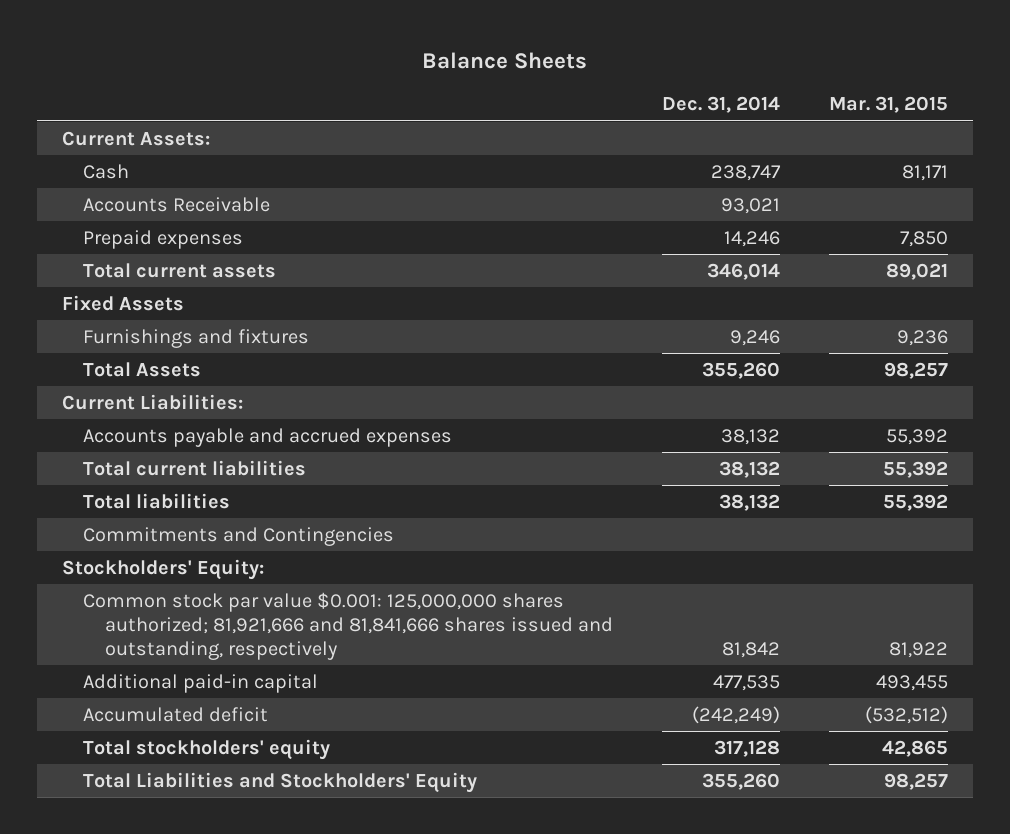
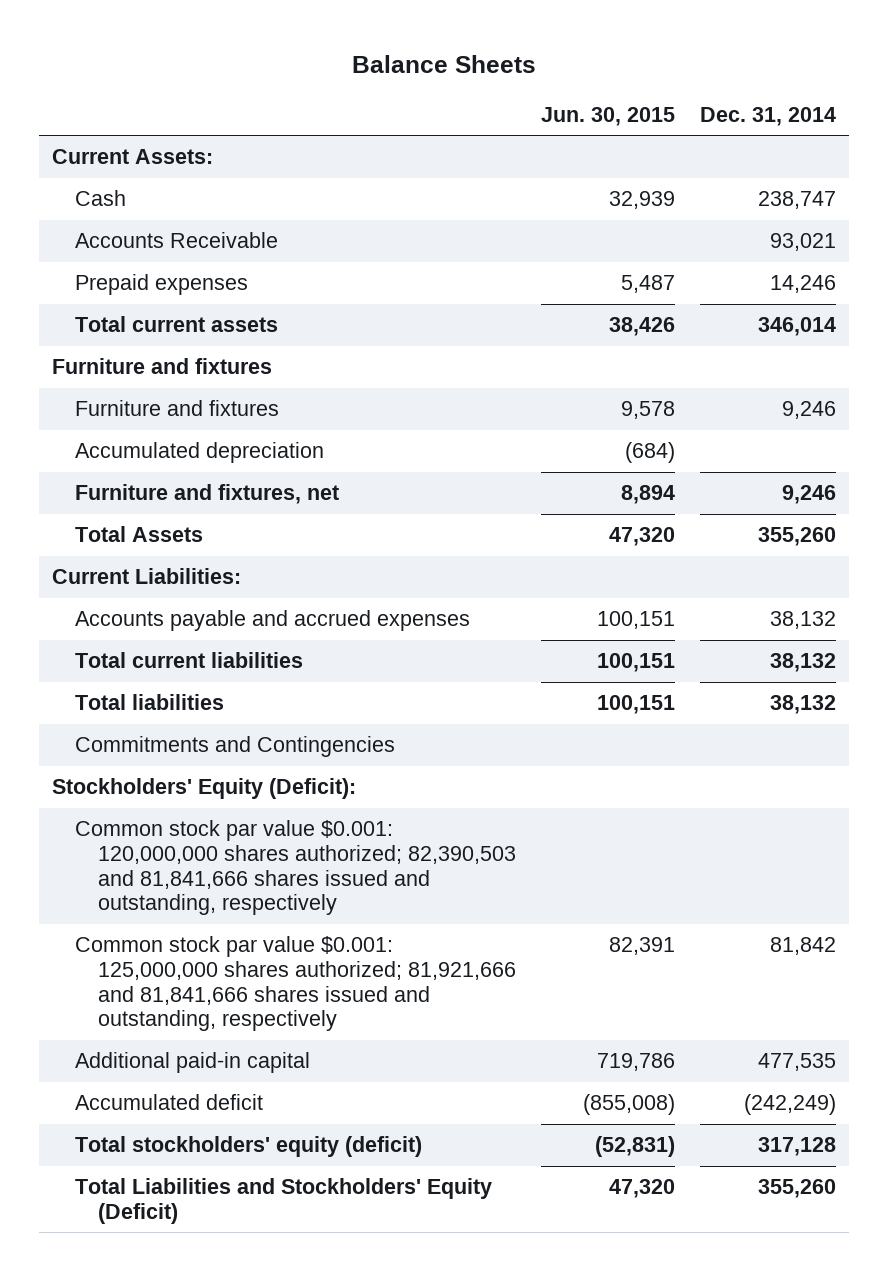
[829,96,949,114] Mar. 31, 2015 -> none
none -> [541,107,676,127] Jun. 30, 2015
[62,294,185,311] Fixed Assets -> [52,358,273,375] Furniture and fixtures
none -> [75,400,280,417] Furniture and fixtures
none -> [75,442,325,464] Accumulated depreciation
[83,328,310,348] Furnishings and fixtures -> [75,484,340,505] Furniture and fixtures, net
[62,558,265,580] Stockholders' Equity: -> [52,778,357,800] Stockholders' Equity (Deficit):
none -> [75,820,517,916] Common stock par value $0.001: 120,000,000 shares authorized; 82,390,503 and 81,841,666 shares issued and outstanding, respectively
[83,738,331,760] Total stockholders' equity -> [75,1136,423,1158] Total stockholders' equity (deficit)
[83,771,478,793] Total Liabilities and Stockholders' Equity -> [75,1178,493,1224] Total Liabilities and Stockholders' Equity (Deficit)

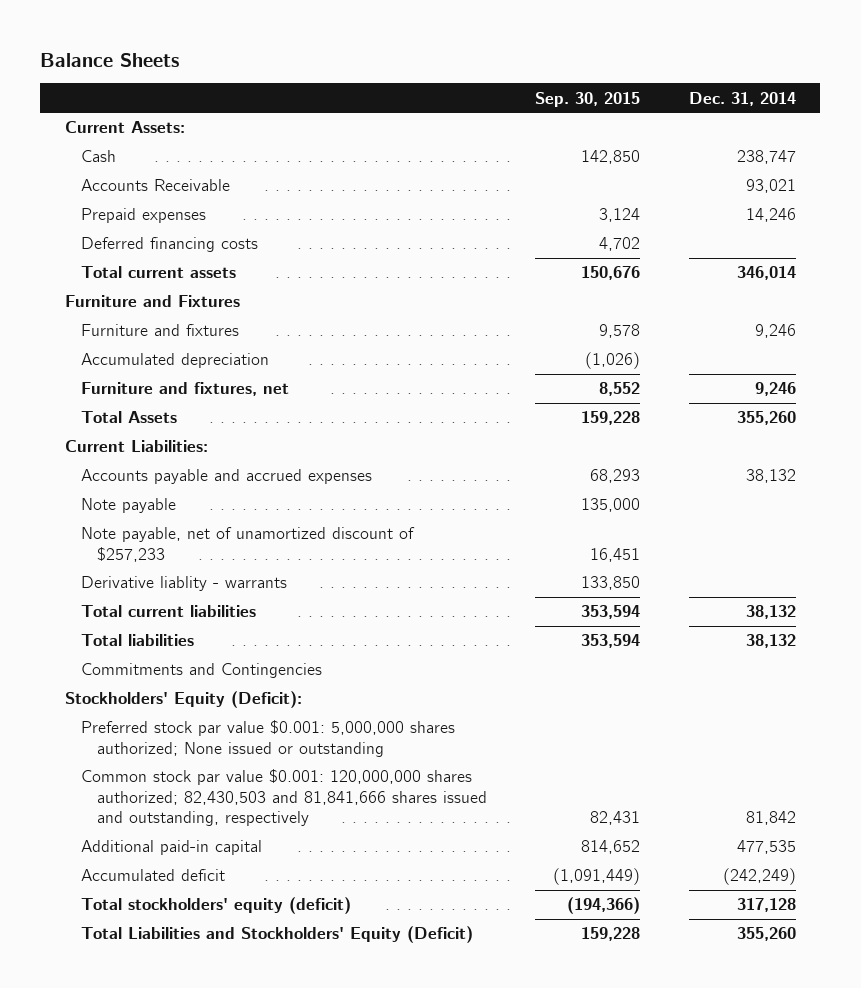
[541,107,676,127] Jun. 30, 2015 -> none
none -> [535,91,641,107] Sep. 30, 2015
none -> [80,237,258,253] Deferred financing costs
[52,358,273,375] Furniture and fixtures -> [64,295,240,308] Furniture and Fixtures
none -> [80,498,176,514] Note payable
none -> [80,527,415,562] Note payable, net of unamortized discount of $257,233
none -> [80,576,287,592] Derivative liablity - warrants
[75,820,517,916] Common stock par value $0.001: 120,000,000 shares authorized; 82,390,503 and 81,841,666 shares issued and outstanding, respectively -> [80,720,455,757] Preferred stock par value $0.001: 5,000,000 shares authorized; None issued or outstanding
[75,936,517,1032] Common stock par value $0.001: 125,000,000 shares authorized; 81,921,666 and 81,841,666 shares issued and outstanding, respectively -> [80,769,487,827] Common stock par value $0.001: 120,000,000 shares authorized; 82,430,503 and 81,841,666 shares issued and outstanding, respectively

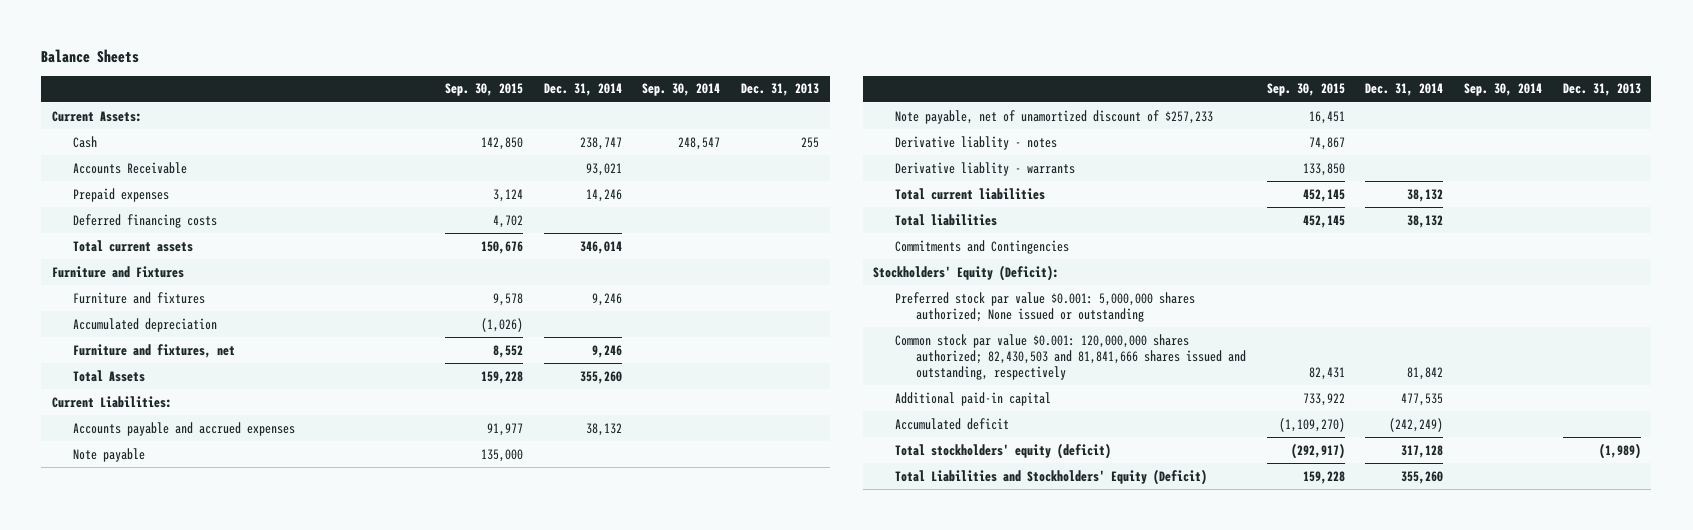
none -> [642,83,721,97] Sep. 30, 2014
none -> [741,83,820,97] Dec. 31, 2013
[590,469,641,484] 68,293 -> [487,422,524,436] 91,977
none -> [894,135,1057,150] Derivative liablity - notes
[581,605,641,620] 353,594 -> [1302,188,1345,202] 452,145
[581,634,641,649] 353,594 -> [1302,214,1345,228] 452,145
[581,840,641,855] 814,652 -> [1302,392,1345,406] 733,922
[553,868,641,886] (1,091,449) -> [1278,417,1345,432] (1,109,270)
[567,897,641,915] (194,366) -> [1290,442,1345,459] (292,917)

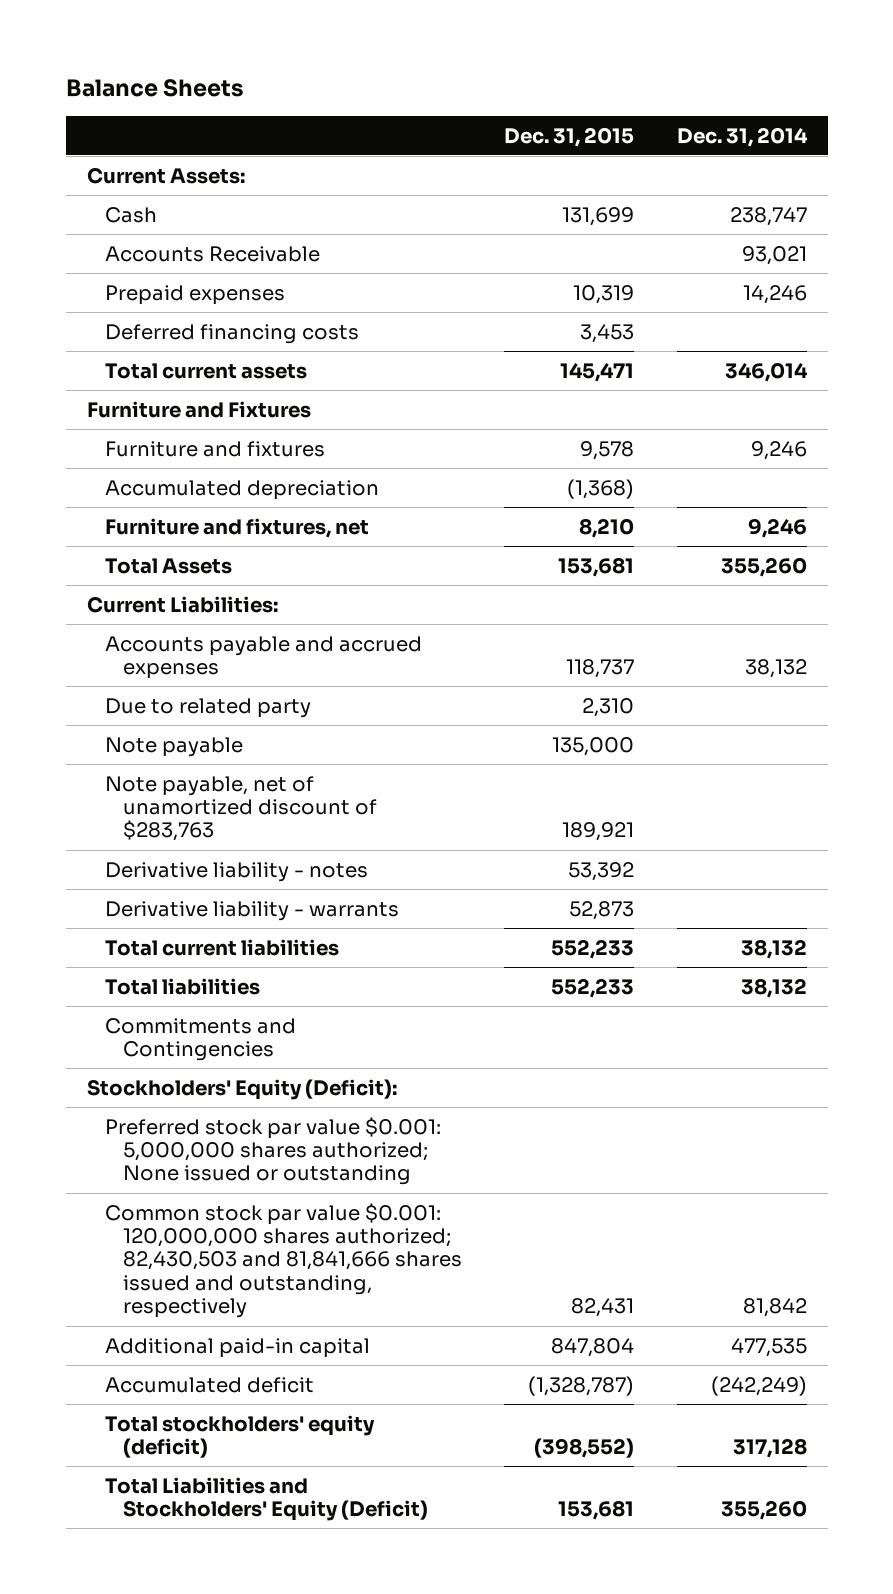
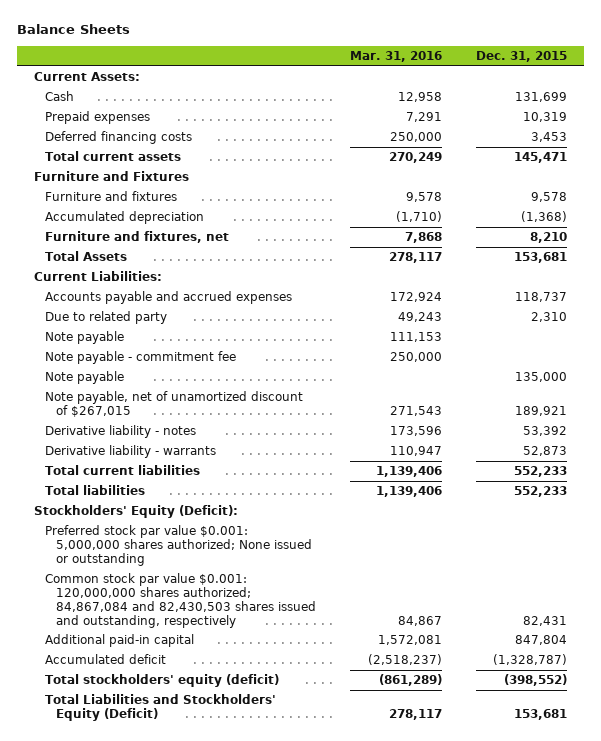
[676,126,808,147] Dec. 31, 2014 -> none
none -> [349,50,442,62] Mar. 31, 2016
[104,245,320,262] Accounts Receivable -> none
none -> [44,331,124,345] Note payable
none -> [44,351,236,365] Note payable - commitment fee
[104,775,377,842] Note payable, net of unamortized discount of $283,763 -> [44,391,303,417] Note payable, net of unamortized discount of $267,015
[104,1017,296,1062] Commitments and Contingencies -> none
[104,1202,462,1319] Common stock par value $0.001: 120,000,000 shares authorized; 82,430,503 and 81,841,666 shares issued and outstanding, respectively -> [44,573,316,628] Common stock par value $0.001: 120,000,000 shares authorized; 84,867,084 and 82,430,503 shares issued and outstanding, respectively

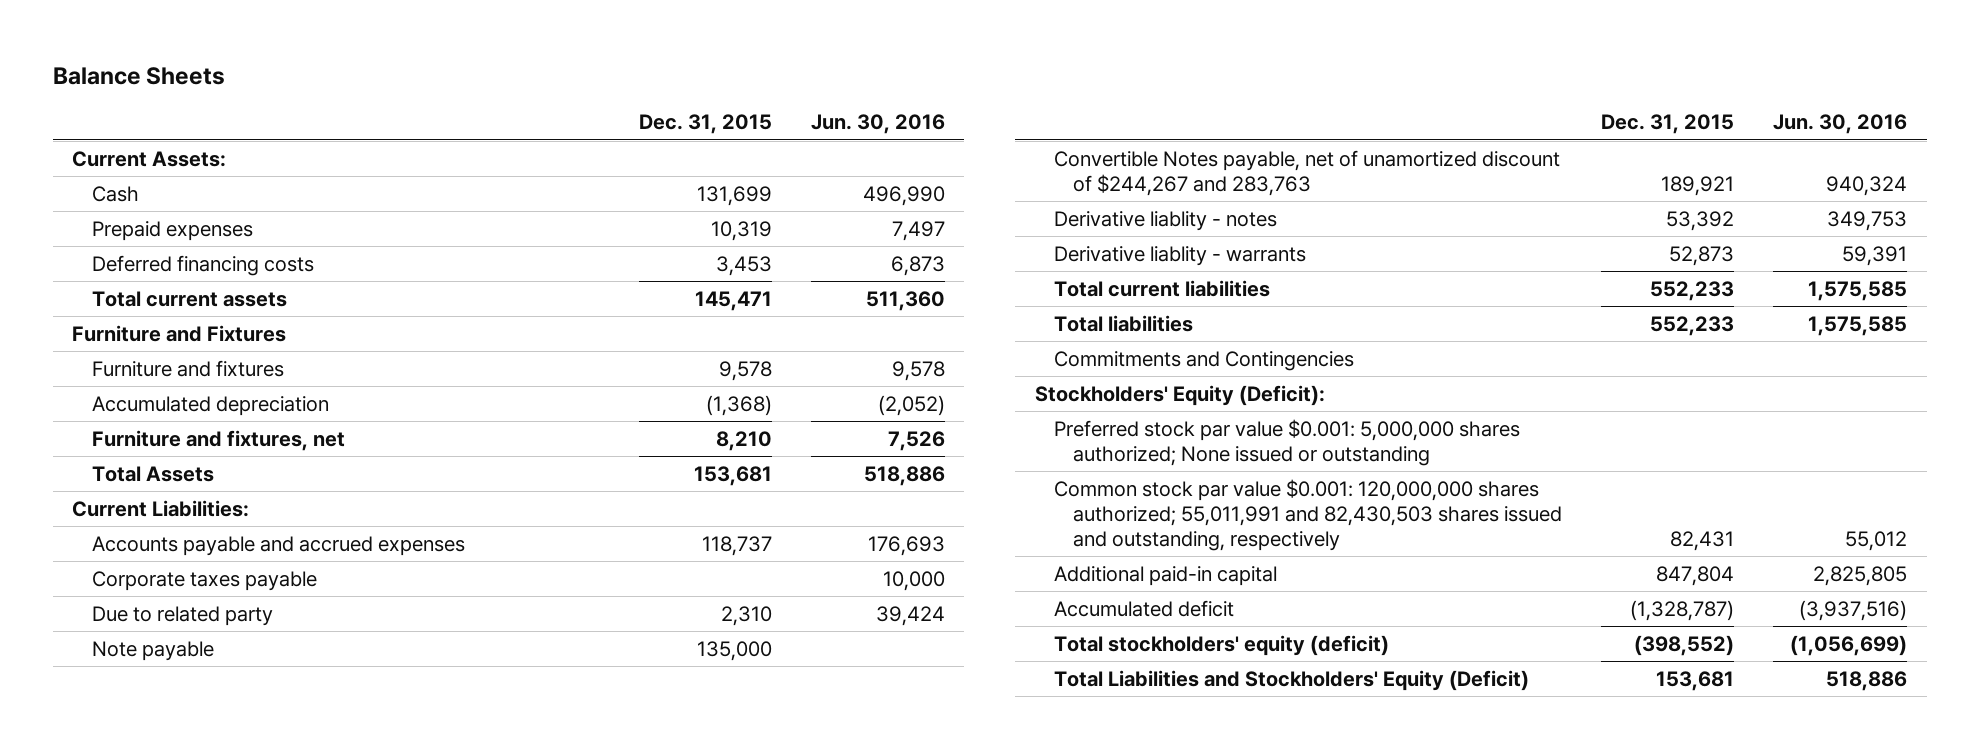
[349,50,442,62] Mar. 31, 2016 -> none
none -> [810,114,945,135] Jun. 30, 2016
none -> [91,570,317,591] Corporate taxes payable
[44,331,124,345] Note payable -> none
[44,351,236,365] Note payable - commitment fee -> none
[44,391,303,417] Note payable, net of unamortized discount of $267,015 -> [1053,149,1560,196] Convertible Notes payable, net of unamortized discount of $244,267 and 283,763
[44,425,196,439] Derivative liability - notes -> [1053,210,1277,231] Derivative liablity - notes
[44,445,216,459] Derivative liability - warrants -> [1053,245,1306,266] Derivative liablity - warrants
none -> [1053,350,1354,371] Commitments and Contingencies
[44,573,316,628] Common stock par value $0.001: 120,000,000 shares authorized; 84,867,084 and 82,430,503 shares issued and outstanding, respectively -> [1053,478,1563,551] Common stock par value $0.001: 120,000,000 shares authorized; 55,011,991 and 82,430,503 shares issued and outstanding, respectively

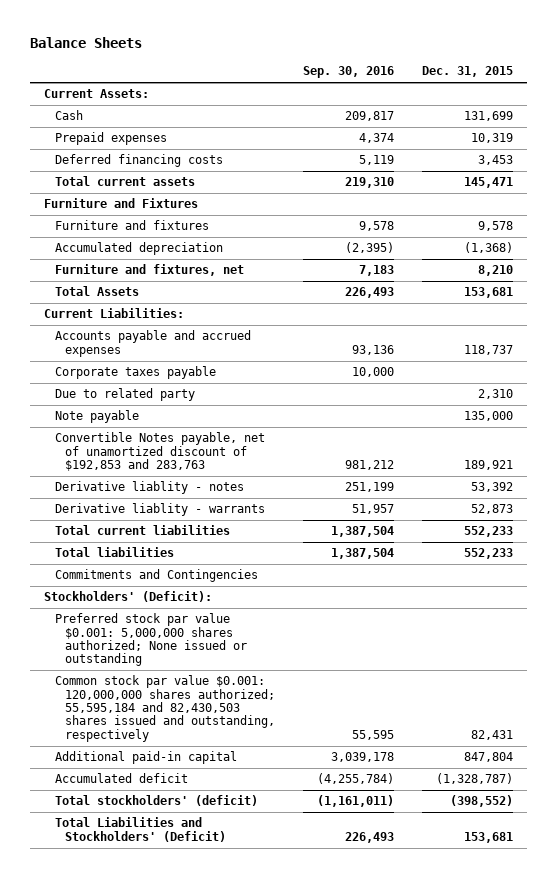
[810,114,945,135] Jun. 30, 2016 -> none
none -> [302,66,394,79] Sep. 30, 2016
[1053,149,1560,196] Convertible Notes payable, net of unamortized discount of $244,267 and 283,763 -> [54,432,265,472] Convertible Notes payable, net of unamortized discount of $192,853 and 283,763
[1034,384,1325,406] Stockholders' Equity (Deficit): -> [44,591,213,603] Stockholders' (Deficit):
[1053,478,1563,551] Common stock par value $0.001: 120,000,000 shares authorized; 55,011,991 and 82,430,503 shares issued and outstanding, respectively -> [54,675,275,742] Common stock par value $0.001: 120,000,000 shares authorized; 55,595,184 and 82,430,503 shares issued and outstanding, respectively
[1053,634,1389,656] Total stockholders' equity (deficit) -> [54,795,258,807] Total stockholders' (deficit)
[1053,669,1529,691] Total Liabilities and Stockholders' Equity (Deficit) -> [54,817,226,842] Total Liabilities and Stockholders' (Deficit)

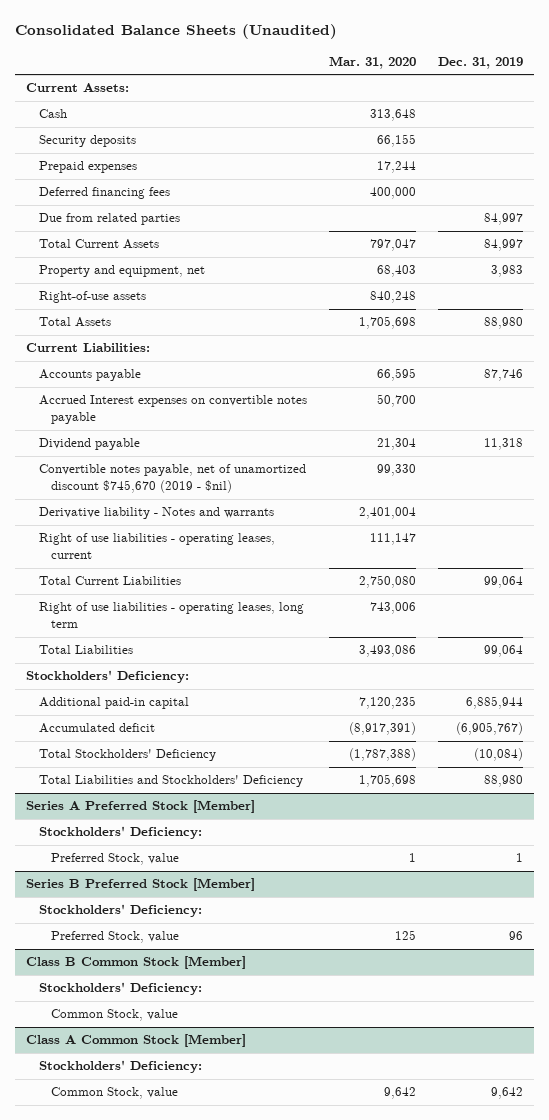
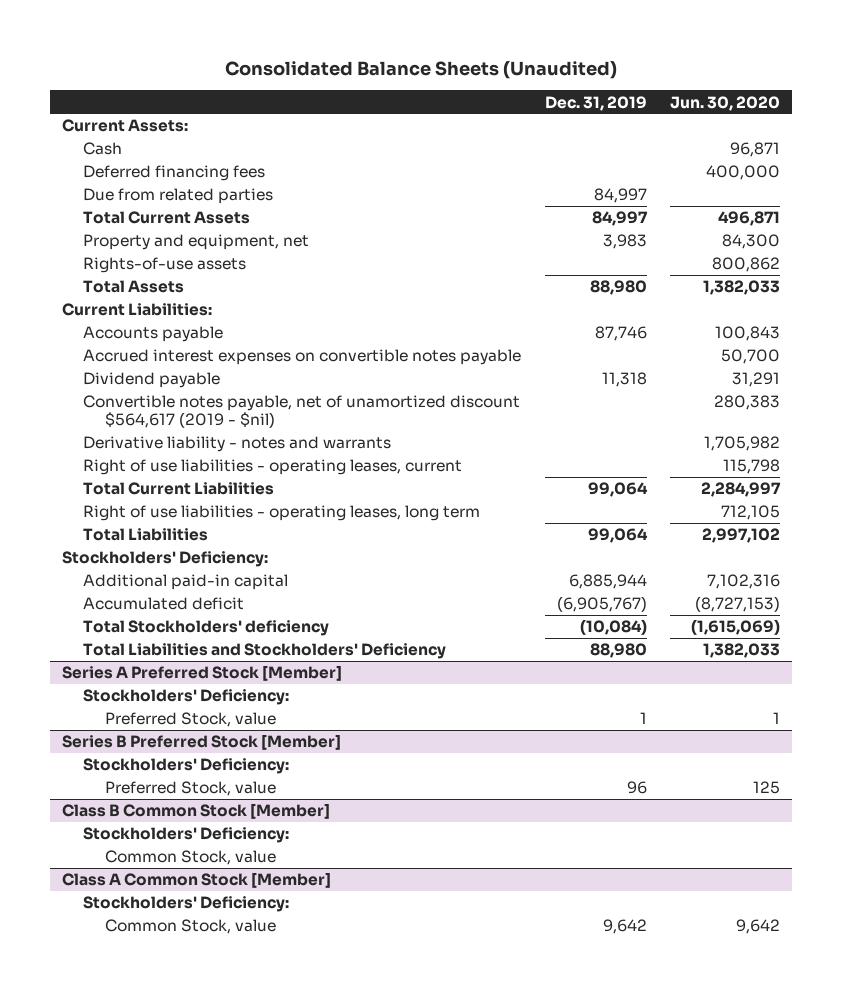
[328,55,416,69] Mar. 31, 2020 -> none
none -> [670,95,781,111] Jun. 30, 2020
[38,135,136,148] Security deposits -> none
[38,161,137,174] Prepaid expenses -> none
[38,291,146,304] Right-of-use assets -> [83,257,247,274] Rights-of-use assets
[38,395,307,425] Accrued Interest expenses on convertible notes payable -> [83,349,522,366] Accrued interest expenses on convertible notes payable
[38,464,306,494] Convertible notes payable, net of unamortized discount $745,670 (2019 - $nil) -> [83,395,521,429] Convertible notes payable, net of unamortized discount $564,617 (2019 - $nil)
[38,507,274,520] Derivative liability - Notes and warrants -> [83,436,392,453] Derivative liability - notes and warrants
[38,749,216,762] Total Stockholders' Deficiency -> [83,620,330,637] Total Stockholders' deficiency

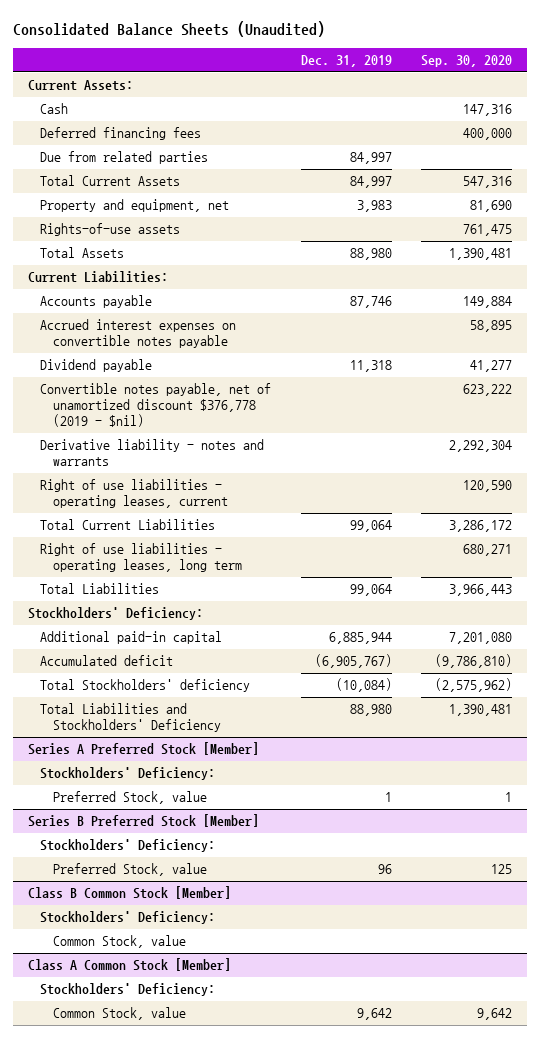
[670,95,781,111] Jun. 30, 2020 -> none
none -> [421,55,513,68] Sep. 30, 2020
[83,395,521,429] Convertible notes payable, net of unamortized discount $564,617 (2019 - $nil) -> [40,383,272,428] Convertible notes payable, net of unamortized discount $376,778 (2019 - $nil)

